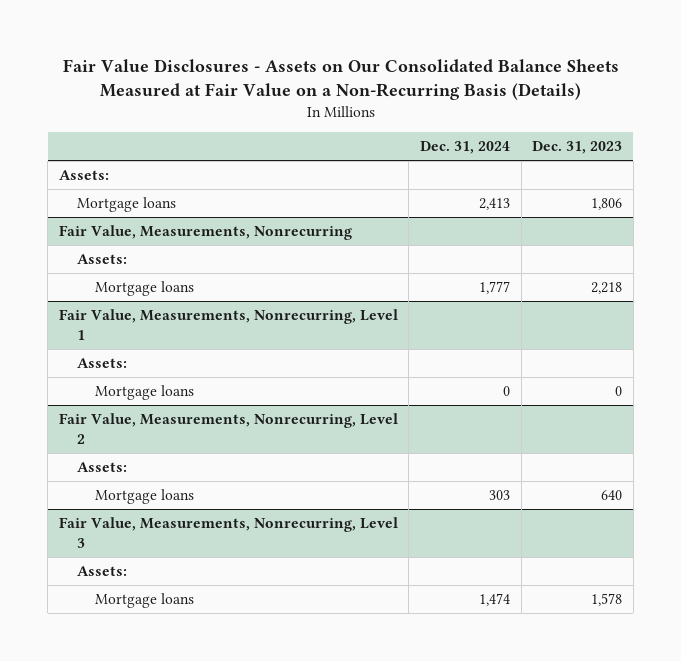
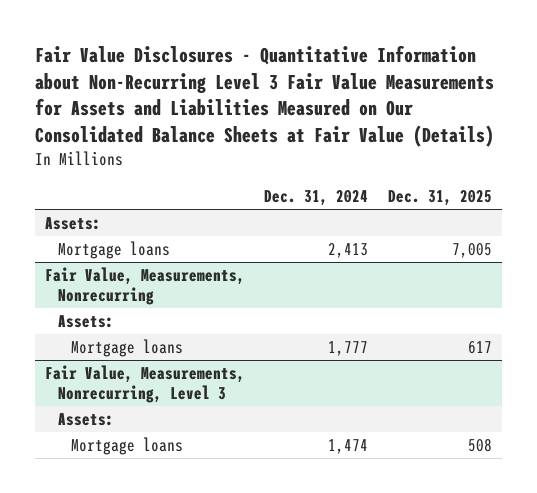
[62,58,619,100] Fair Value Disclosures - Assets on Our Consolidated Balance Sheets Measured at Fair Value on a Non-Recurring Basis (Details) -> [35,44,495,148] Fair Value Disclosures - Quantitative Information about Non-Recurring Level 3 Fair Value Measurements for Assets and Liabilities Measured on Our Consolidated Balance Sheets at Fair Value (Details)
[532,141,623,155] Dec. 31, 2023 -> none
none -> [387,189,492,206] Dec. 31, 2025
[58,308,398,341] Fair Value, Measurements, Nonrecurring, Level 1 -> none
[76,357,127,368] Assets: -> none
[94,384,194,400] Mortgage loans -> none
[58,412,398,445] Fair Value, Measurements, Nonrecurring, Level 2 -> none
[76,461,127,472] Assets: -> none
[94,488,194,504] Mortgage loans -> none

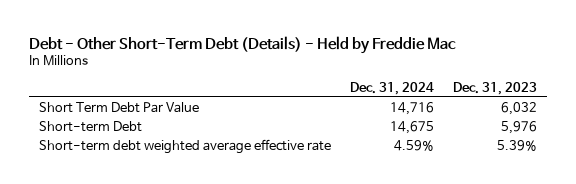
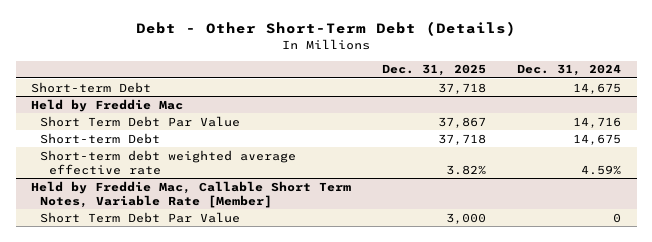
[29,35,457,54] Debt - Other Short-Term Debt (Details) - Held by Freddie Mac -> [136,21,517,37] Debt - Other Short-Term Debt (Details)
[453,81,538,95] Dec. 31, 2023 -> none
none -> [382,64,487,77] Dec. 31, 2025
none -> [31,81,152,93] Short-term Debt
none -> [31,98,184,112] Held by Freddie Mac
none -> [31,180,352,208] Held by Freddie Mac, Callable Short Term Notes, Variable Rate [Member]
none -> [40,211,241,223] Short Term Debt Par Value

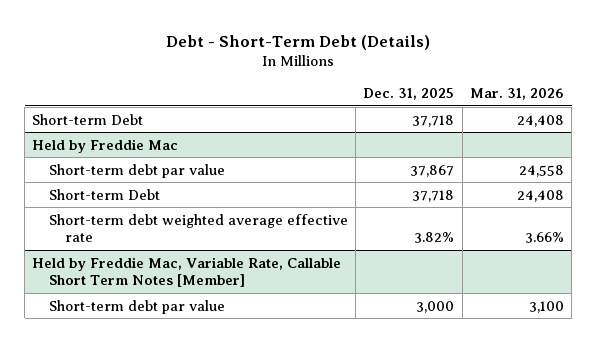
[136,21,517,37] Debt - Other Short-Term Debt (Details) -> [166,34,431,50] Debt - Short-Term Debt (Details)
[517,64,622,77] Dec. 31, 2024 -> none
none -> [470,88,565,101] Mar. 31, 2026
[40,115,241,127] Short Term Debt Par Value -> [48,163,225,178] Short-term debt par value
[31,180,352,208] Held by Freddie Mac, Callable Short Term Notes, Variable Rate [Member] -> [32,256,342,287] Held by Freddie Mac, Variable Rate, Callable Short Term Notes [Member]
[40,211,241,223] Short Term Debt Par Value -> [48,299,225,314] Short-term debt par value

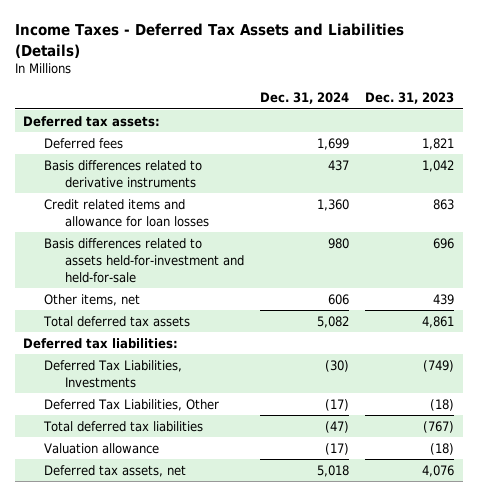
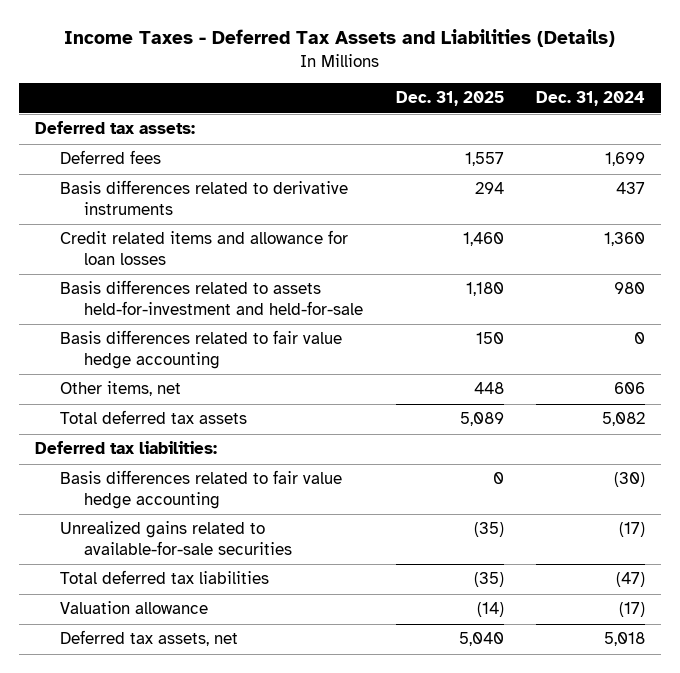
[365,92,455,105] Dec. 31, 2023 -> none
none -> [395,91,504,107] Dec. 31, 2025
none -> [59,330,342,369] Basis differences related to fair value hedge accounting
[43,359,182,388] Deferred Tax Liabilities, Investments -> [59,470,342,509] Basis differences related to fair value hedge accounting
[43,398,219,411] Deferred Tax Liabilities, Other -> [59,521,293,555] Unrealized gains related to available-for-sale securities

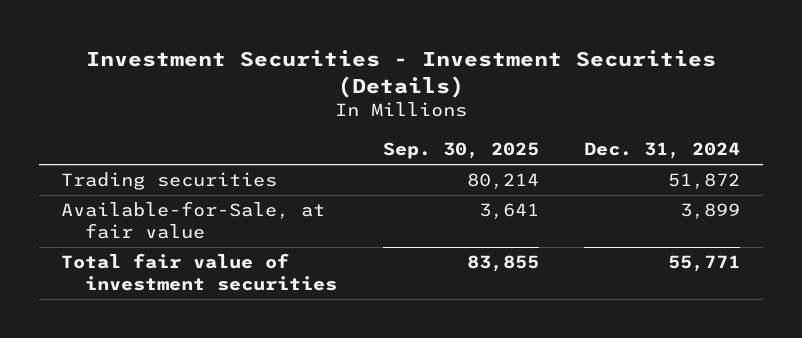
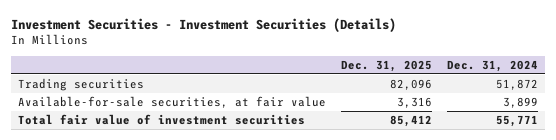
[382,142,539,160] Sep. 30, 2025 -> none
none -> [340,59,432,72] Dec. 31, 2025
[61,201,326,240] Available-for-Sale, at fair value -> [18,96,327,109] Available-for-sale securities, at fair value

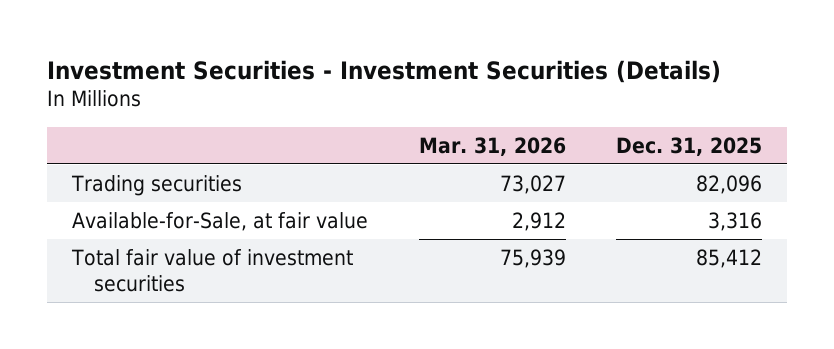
[446,59,538,72] Dec. 31, 2024 -> none
none -> [418,136,566,156] Mar. 31, 2026
[18,96,327,109] Available-for-sale securities, at fair value -> [72,211,369,231] Available-for-Sale, at fair value

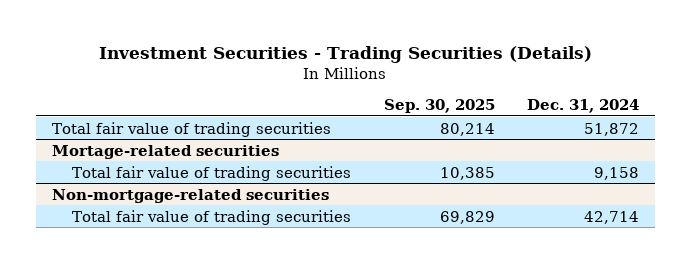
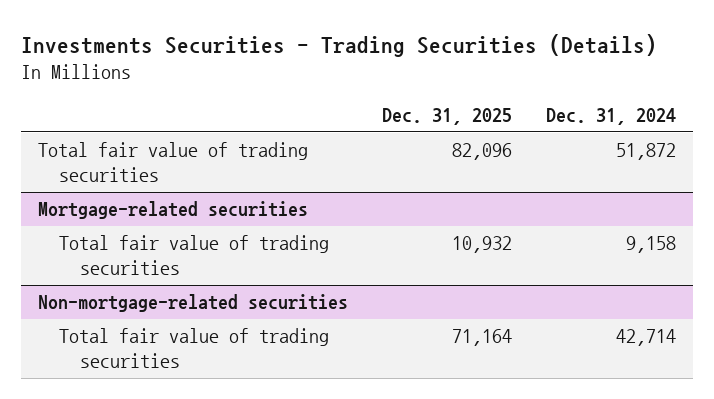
[99,45,593,63] Investment Securities - Trading Securities (Details) -> [21,33,658,57] Investments Securities - Trading Securities (Details)
[383,98,495,113] Sep. 30, 2025 -> none
none -> [382,108,513,126] Dec. 31, 2025
[51,144,279,159] Mortage-related securities -> [38,201,309,220] Mortgage-related securities

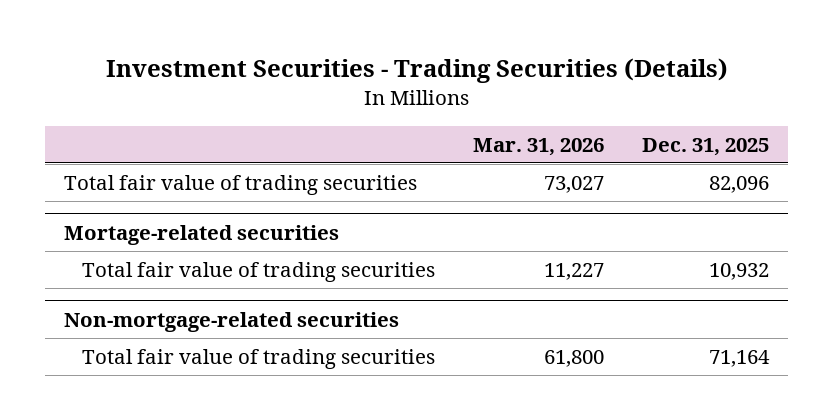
[21,33,658,57] Investments Securities - Trading Securities (Details) -> [105,58,728,84] Investment Securities - Trading Securities (Details)
[546,108,677,126] Dec. 31, 2024 -> none
none -> [473,137,605,156] Mar. 31, 2026
[38,201,309,220] Mortgage-related securities -> [63,224,339,245] Mortage-related securities

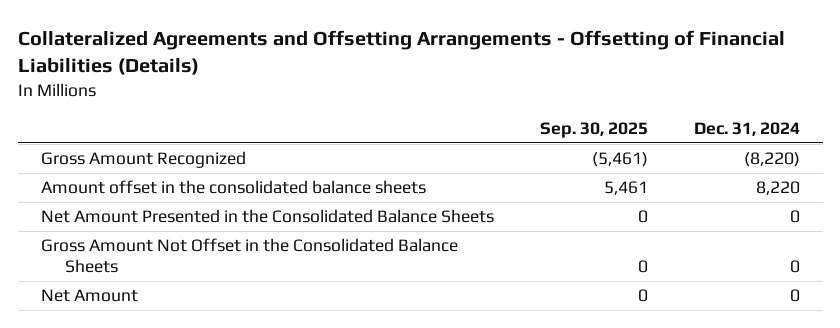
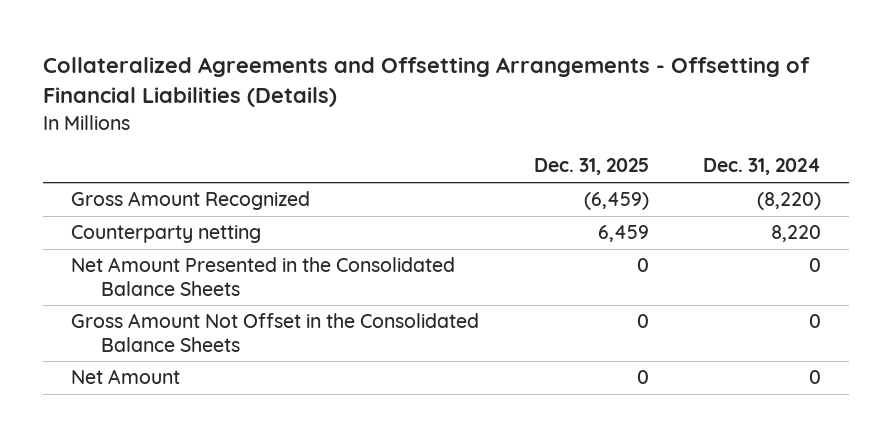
[539,121,648,138] Sep. 30, 2025 -> none
none -> [533,158,649,176] Dec. 31, 2025
[40,180,426,195] Amount offset in the consolidated balance sheets -> [70,225,261,244] Counterparty netting

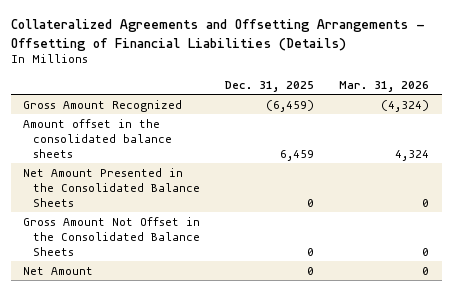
[703,158,822,176] Dec. 31, 2024 -> none
none -> [339,80,430,92] Mar. 31, 2026
[70,225,261,244] Counterparty netting -> [23,118,172,158] Amount offset in the consolidated balance sheets

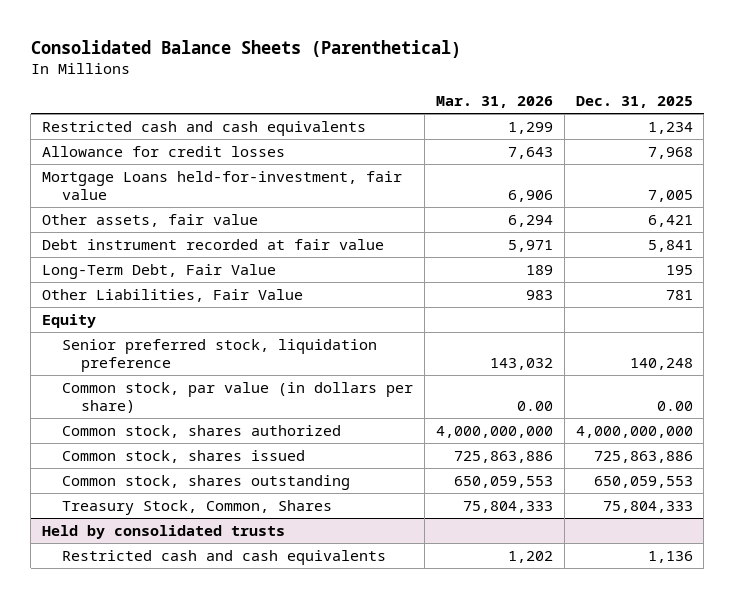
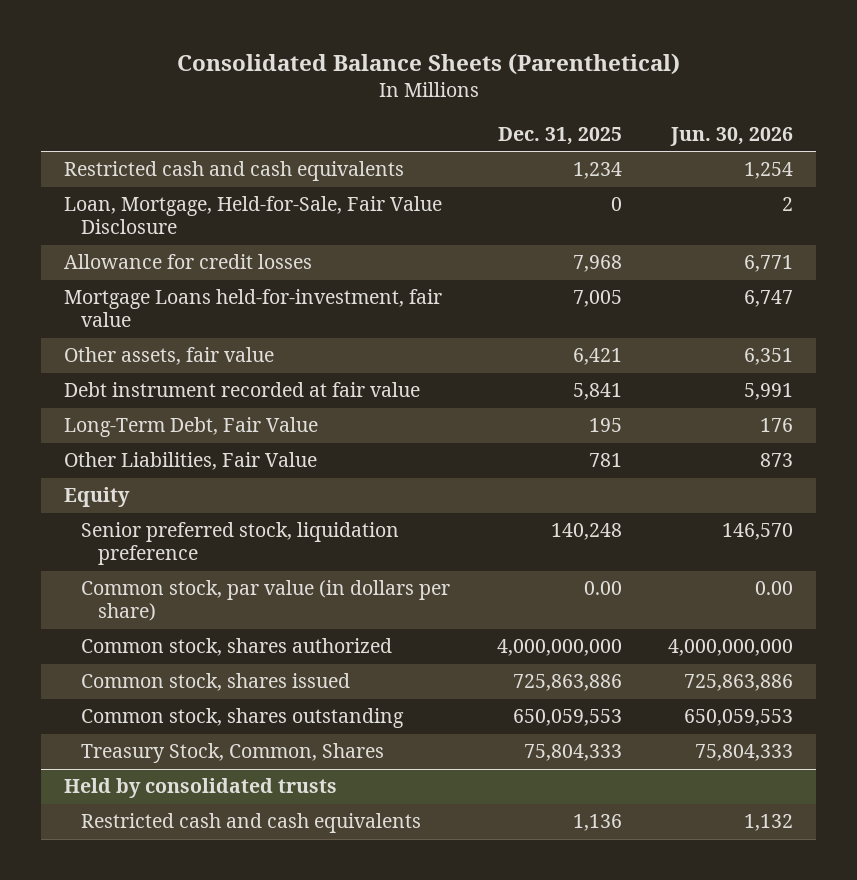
[435,96,553,109] Mar. 31, 2026 -> none
none -> [670,126,794,146] Jun. 30, 2026
none -> [63,196,442,235] Loan, Mortgage, Held-for-Sale, Fair Value Disclosure

